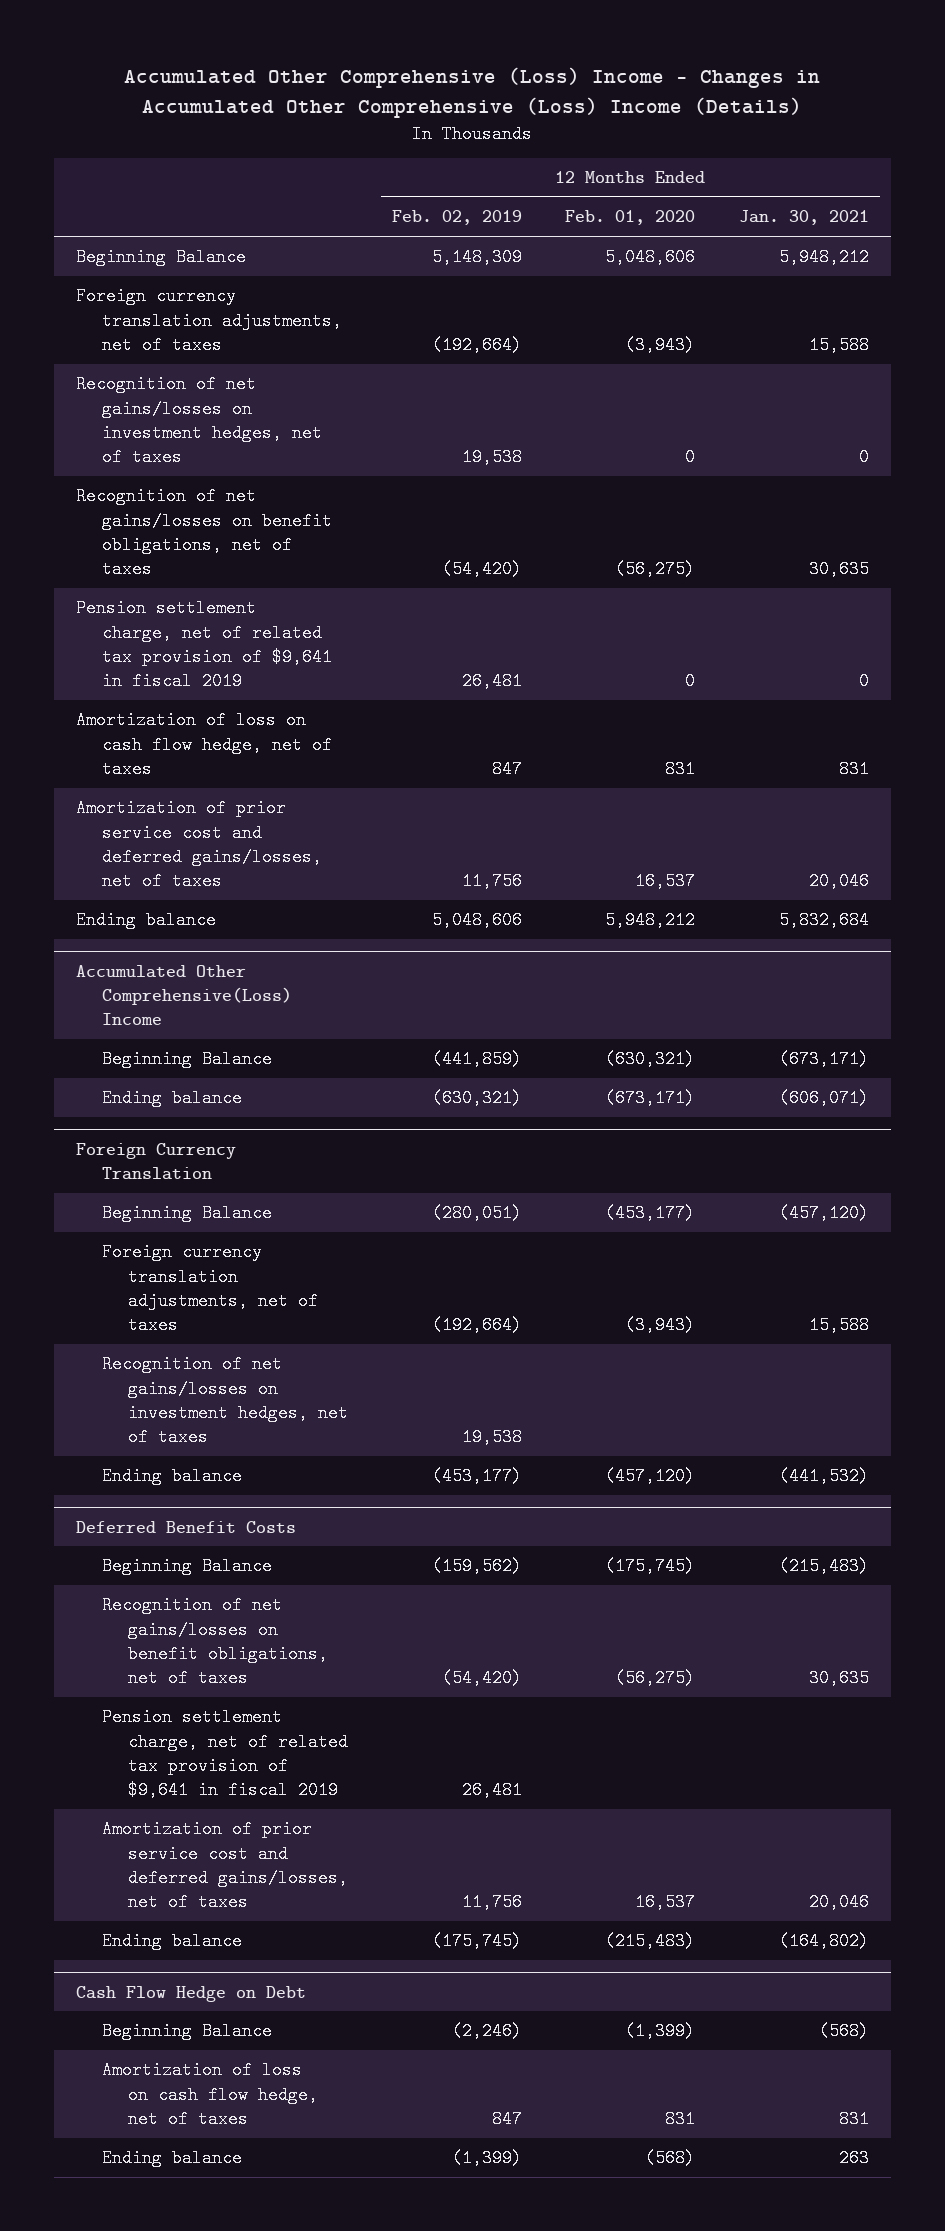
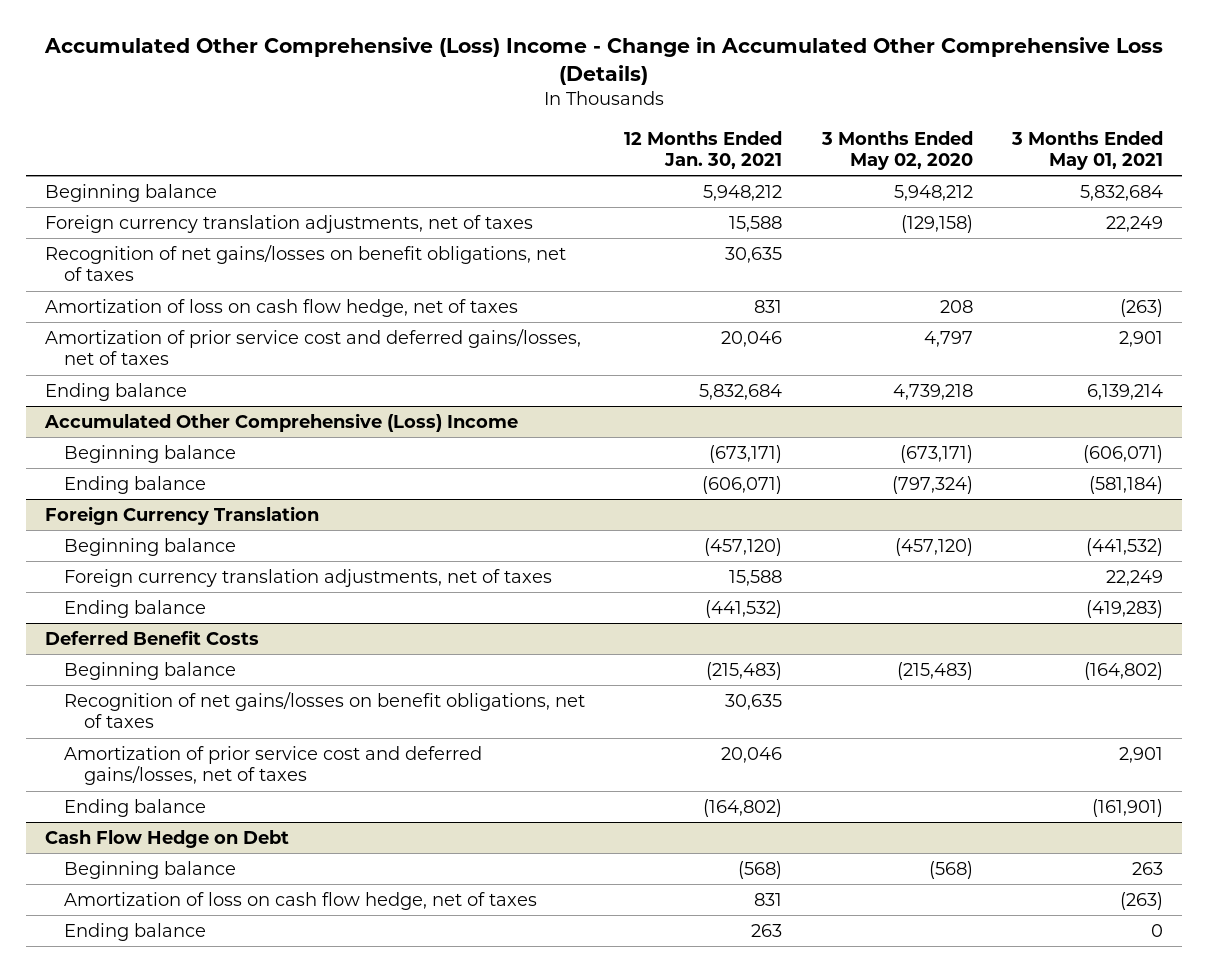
[124,67,821,118] Accumulated Other Comprehensive (Loss) Income - Changes in Accumulated Other Comprehensive (Loss) Income (Details) -> [43,37,1163,85] Accumulated Other Comprehensive (Loss) Income - Change in Accumulated Other Comprehensive Loss (Details)
[391,210,522,226] Feb. 02, 2019 -> none
[565,210,696,226] Feb. 01, 2020 -> none
none -> [820,130,973,170] 3 Months Ended May 02, 2020
none -> [1010,130,1163,170] 3 Months Ended May 01, 2021
[75,248,246,267] Beginning Balance -> [45,183,218,202] Beginning balance
[75,375,323,467] Recognition of net gains/losses on investment hedges, net of taxes -> none
[75,599,333,691] Pension settlement charge, net of related tax provision of $9,641 in fiscal 2019 -> none
[75,964,293,1026] Accumulated Other Comprehensive(Loss) Income -> [44,412,519,432] Accumulated Other Comprehensive (Loss) Income
[102,1050,273,1069] Beginning Balance -> [64,444,237,463] Beginning balance
[102,1204,273,1223] Beginning Balance -> [64,537,237,556] Beginning balance
[102,1355,349,1447] Recognition of net gains/losses on investment hedges, net of taxes -> none
[102,1557,273,1576] Beginning Balance -> [64,661,237,680] Beginning balance
[102,1708,349,1800] Pension settlement charge, net of related tax provision of $9,641 in fiscal 2019 -> none
[102,2022,273,2041] Beginning Balance -> [64,860,237,879] Beginning balance

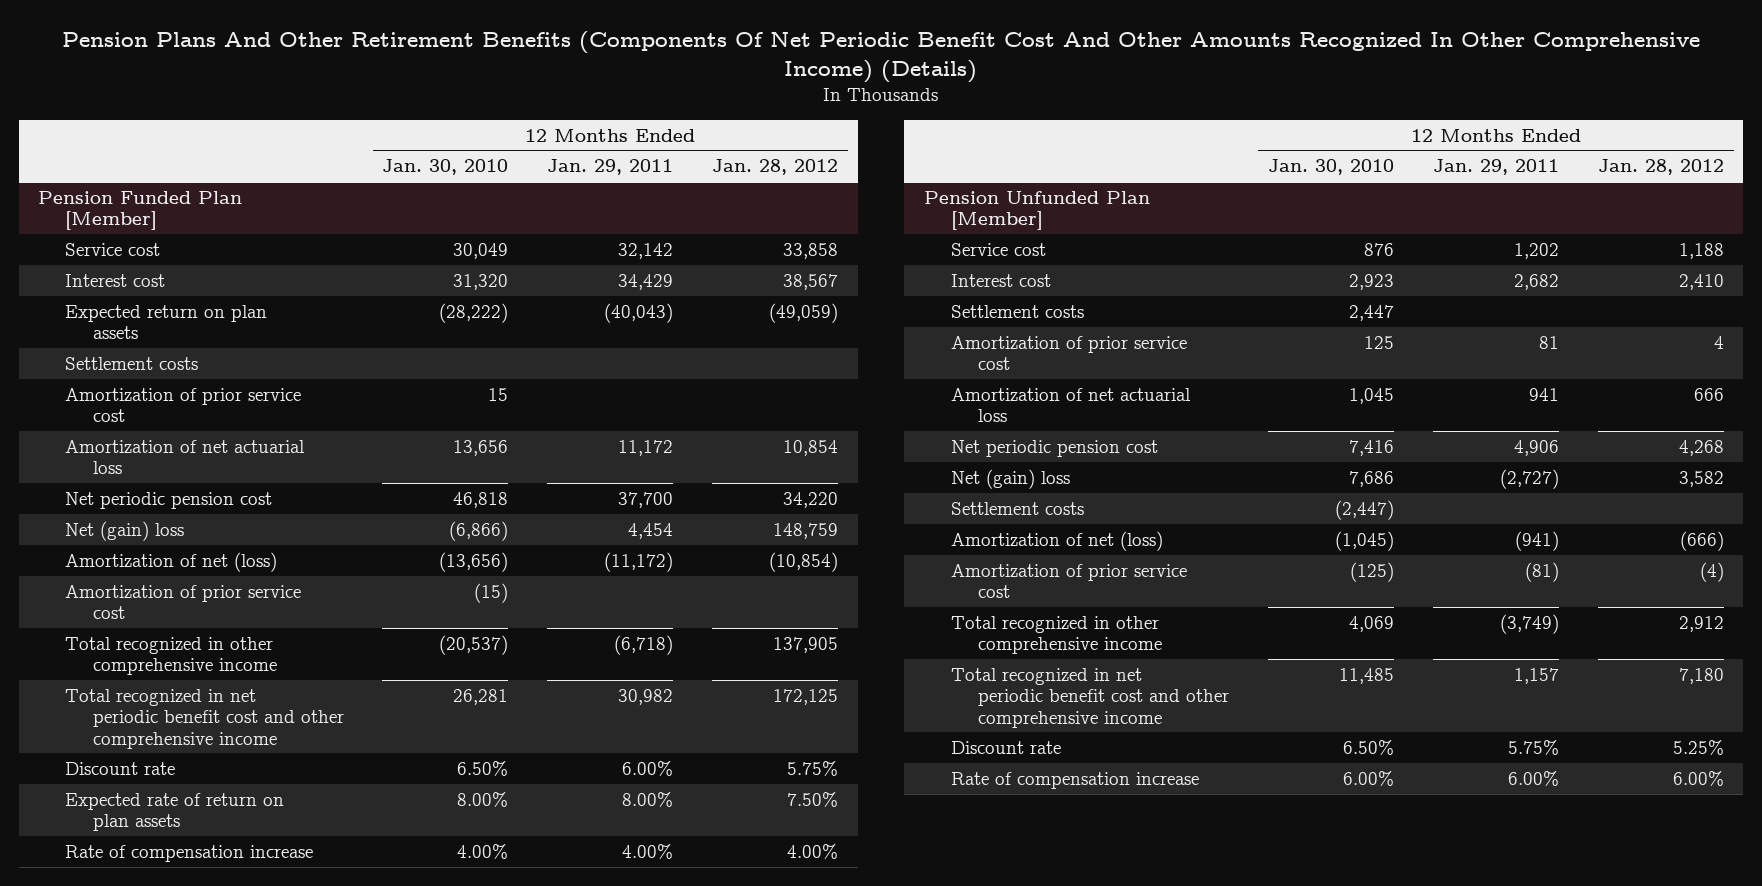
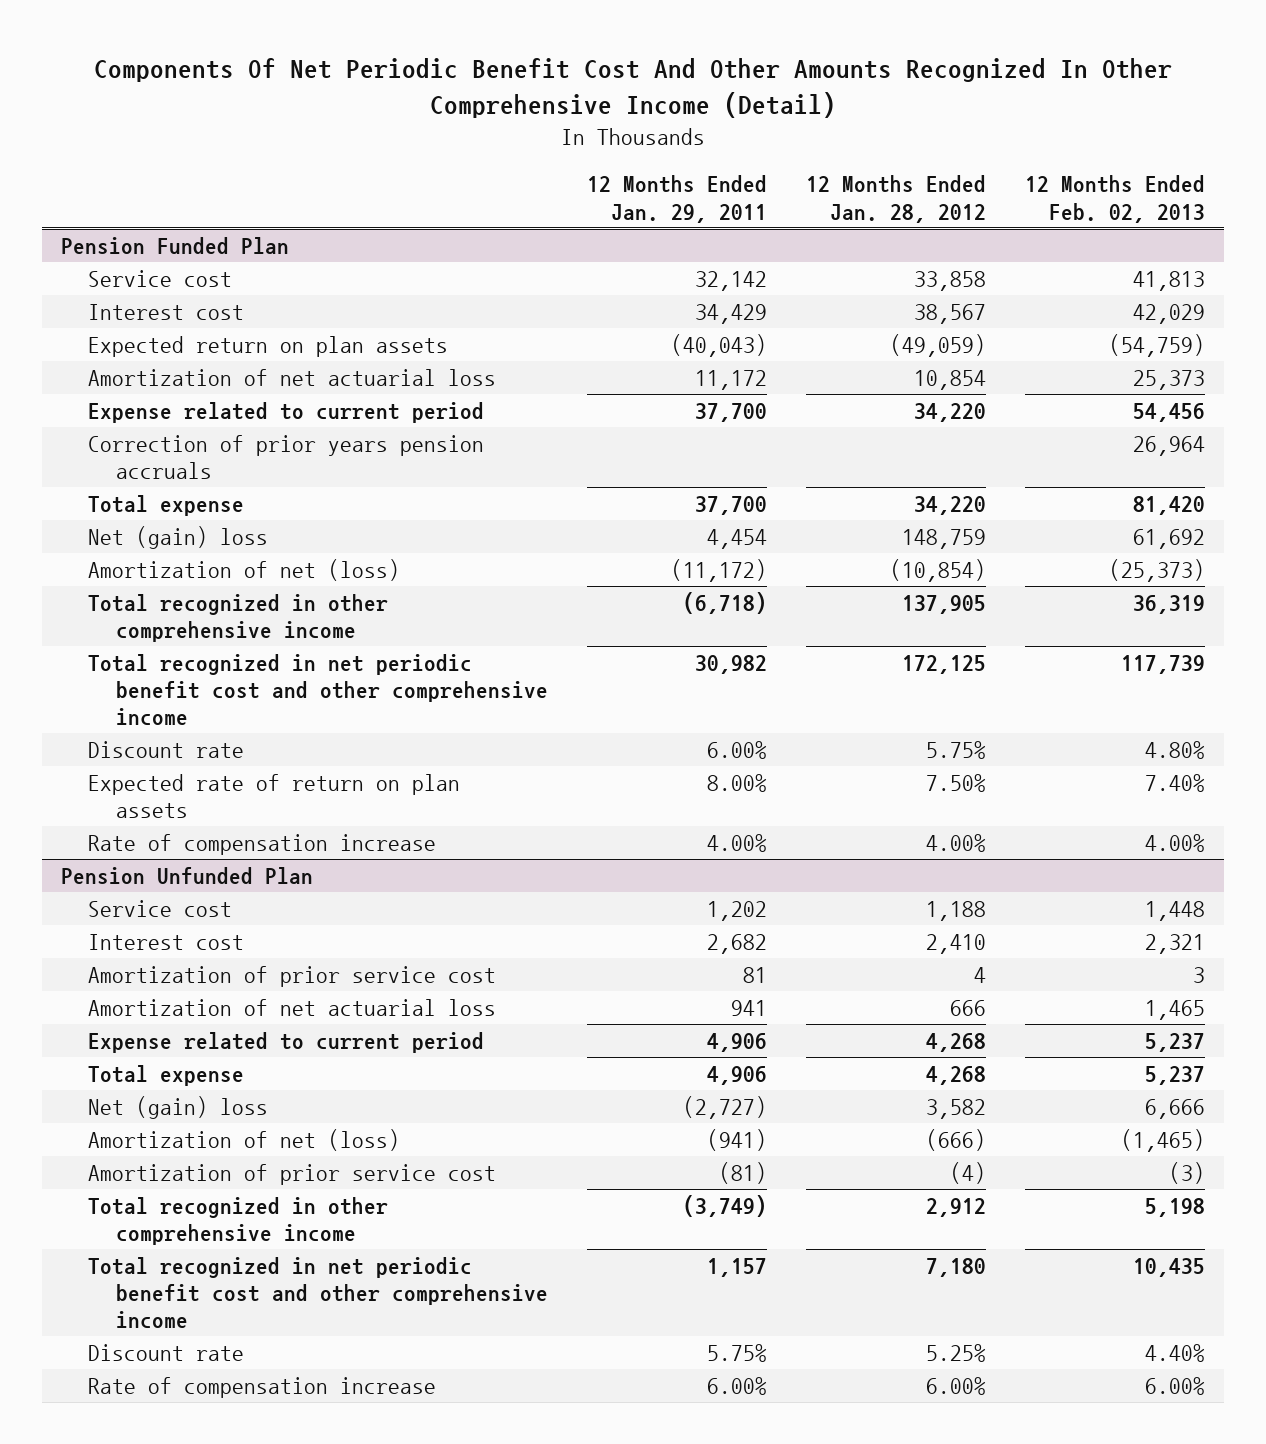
[62,31,1701,84] Pension Plans And Other Retirement Benefits (Components Of Net Periodic Benefit Cost And Other Amounts Recognized In Other Comprehensive Income) (Details) -> [94,58,1173,119] Components Of Net Periodic Benefit Cost And Other Amounts Recognized In Other Comprehensive Income (Detail)
[382,159,509,176] Jan. 30, 2010 -> none
none -> [1024,175,1205,223] 12 Months Ended Feb. 02, 2013
[38,190,243,231] Pension Funded Plan [Member] -> [61,236,290,254] Pension Funded Plan
[65,356,199,370] Settlement costs -> none
[65,387,302,423] Amortization of prior service cost -> none
none -> [88,401,485,423] Expense related to current period
none -> [88,434,485,480] Correction of prior years pension accruals
[65,491,273,509] Net periodic pension cost -> [88,494,245,516] Total expense
[65,584,302,620] Amortization of prior service cost -> none
[923,190,1150,231] Pension Unfunded Plan [Member] -> [61,866,314,884] Pension Unfunded Plan
[950,304,1084,318] Settlement costs -> none
none -> [88,1031,485,1053] Expense related to current period
[950,439,1158,457] Net periodic pension cost -> [88,1064,245,1086] Total expense
[950,501,1084,515] Settlement costs -> none

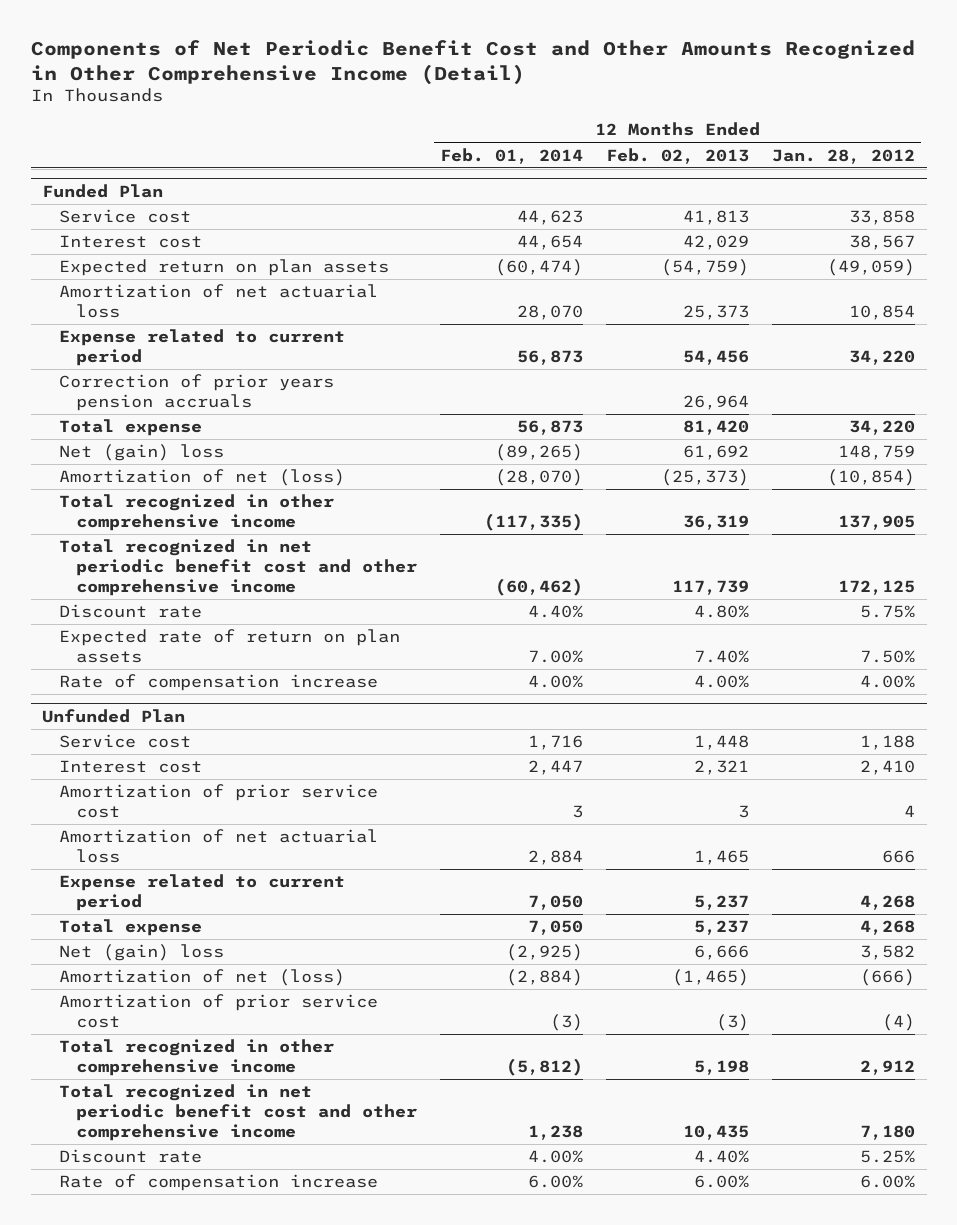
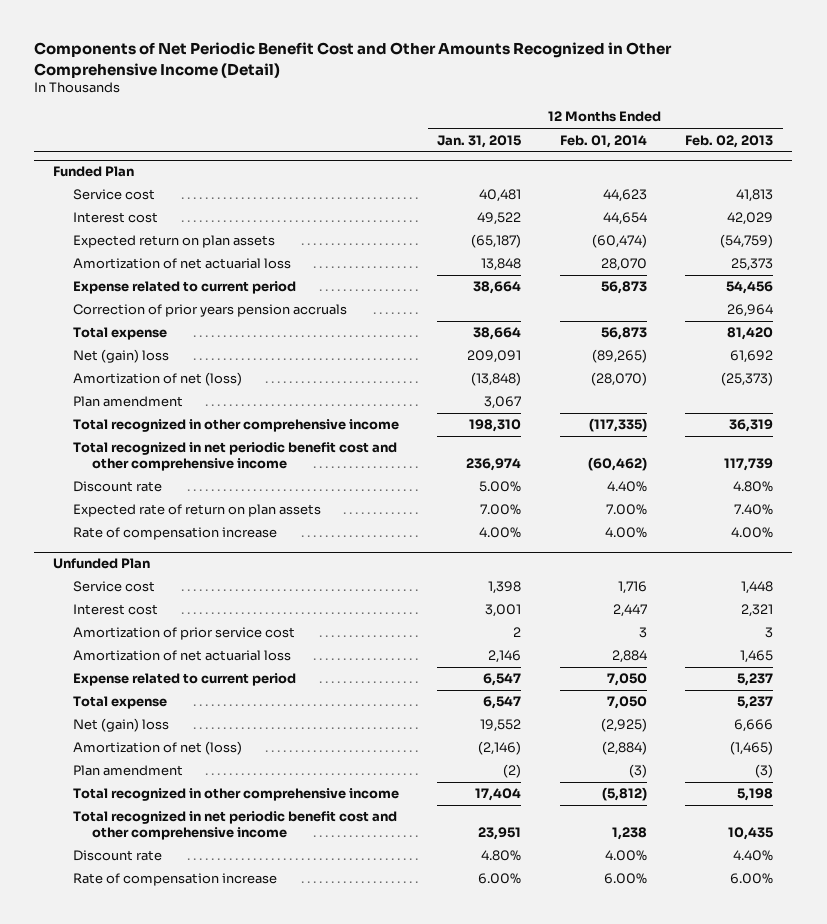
[772,148,916,164] Jan. 28, 2012 -> none
none -> [437,134,522,148] Jan. 31, 2015
none -> [72,396,183,408] Plan amendment
[59,994,379,1029] Amortization of prior service cost -> none
none -> [72,765,183,777] Plan amendment

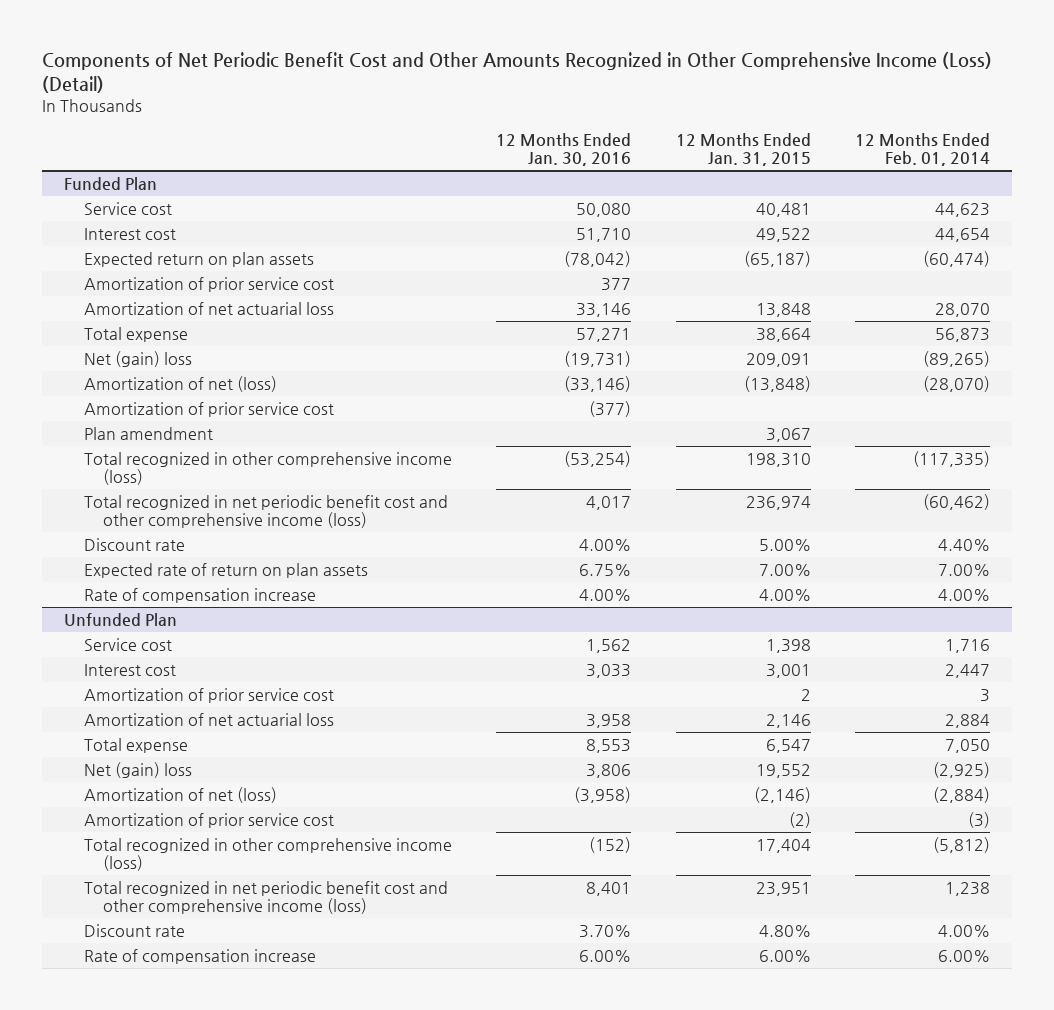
[34,42,673,78] Components of Net Periodic Benefit Cost and Other Amounts Recognized in Other Comprehensive Income (Detail) -> [41,52,992,94] Components of Net Periodic Benefit Cost and Other Amounts Recognized in Other Comprehensive Income (Loss) (Detail)
[685,134,774,148] Feb. 02, 2013 -> none
none -> [496,132,632,167] 12 Months Ended Jan. 30, 2016
none -> [83,276,334,292] Amortization of prior service cost
[72,281,296,295] Expense related to current period -> none
[72,304,347,318] Correction of prior years pension accruals -> none
none -> [83,401,334,417] Amortization of prior service cost
[72,419,399,433] Total recognized in other comprehensive income -> [83,451,452,486] Total recognized in other comprehensive income (loss)
[72,442,397,472] Total recognized in net periodic benefit cost and other comprehensive income -> [83,494,448,529] Total recognized in net periodic benefit cost and other comprehensive income (loss)
[72,673,296,687] Expense related to current period -> none
[72,765,183,777] Plan amendment -> none
none -> [83,812,334,828] Amortization of prior service cost
[72,788,399,802] Total recognized in other comprehensive income -> [83,837,452,872] Total recognized in other comprehensive income (loss)
[72,811,397,841] Total recognized in net periodic benefit cost and other comprehensive income -> [83,880,448,915] Total recognized in net periodic benefit cost and other comprehensive income (loss)

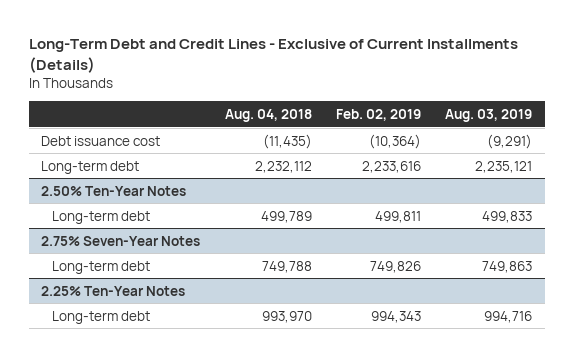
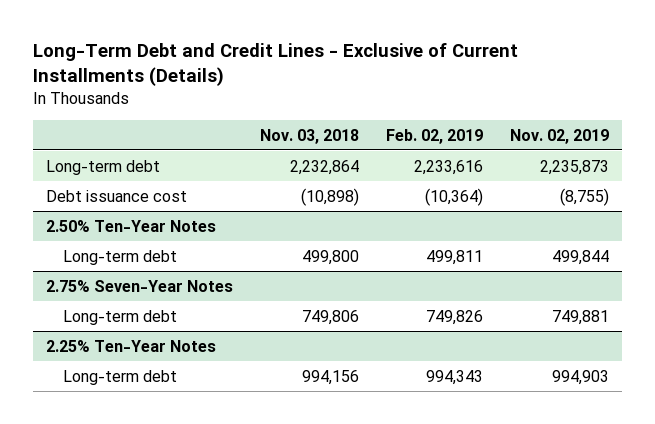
[224,108,312,122] Aug. 04, 2018 -> none
[445,108,533,122] Aug. 03, 2019 -> none
none -> [259,128,359,144] Nov. 03, 2018
none -> [509,128,609,144] Nov. 02, 2019
[41,135,161,146] Debt issuance cost -> [45,189,187,202] Debt issuance cost

